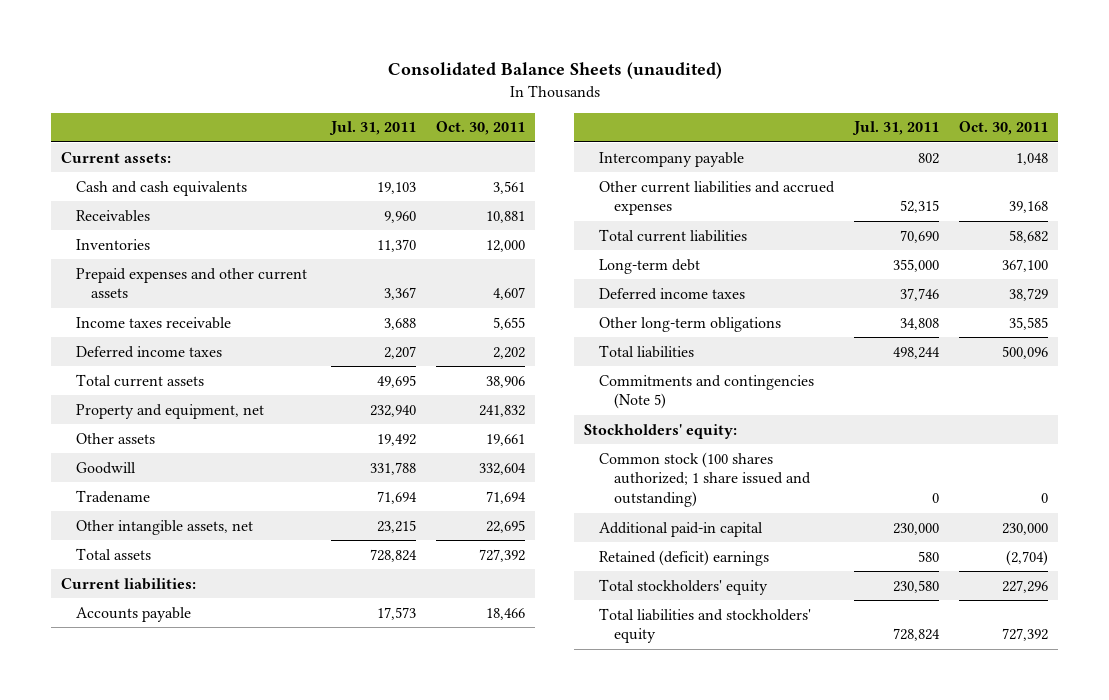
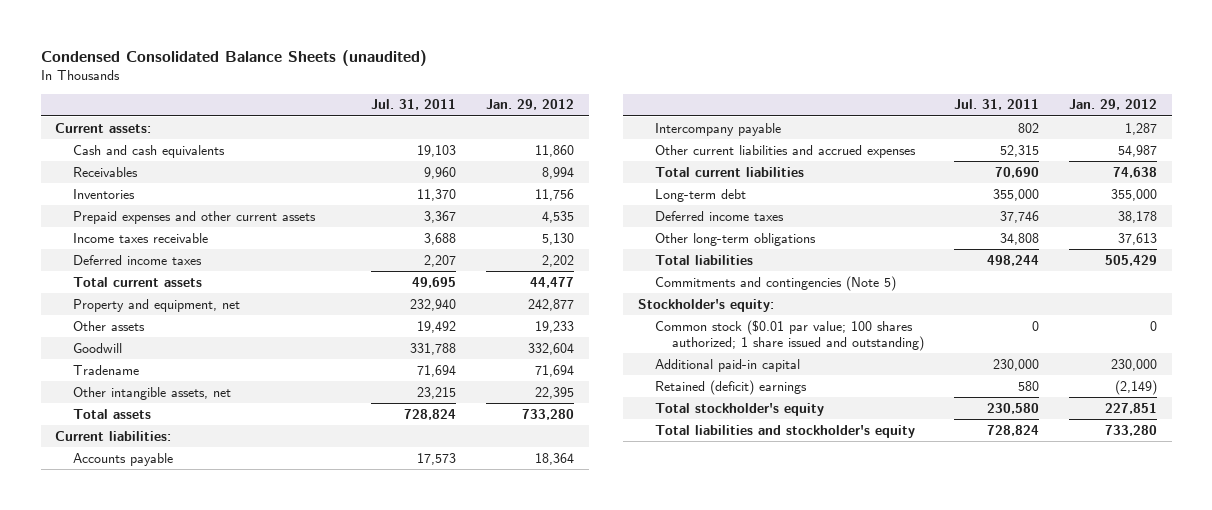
[387,62,722,80] Consolidated Balance Sheets (unaudited) -> [40,49,427,66] Condensed Consolidated Balance Sheets (unaudited)
[435,121,525,136] Oct. 30, 2011 -> none
none -> [486,99,575,111] Jan. 29, 2012
[584,423,738,439] Stockholders' equity: -> [637,298,774,312] Stockholder's equity:
[599,451,812,508] Common stock (100 shares authorized; 1 share issued and outstanding) -> [655,319,925,351] Common stock ($0.01 par value; 100 shares authorized; 1 share issued and outstanding)
[599,578,769,595] Total stockholders' equity -> [655,402,825,416] Total stockholder's equity
[599,607,812,644] Total liabilities and stockholders' equity -> [655,424,916,438] Total liabilities and stockholder's equity

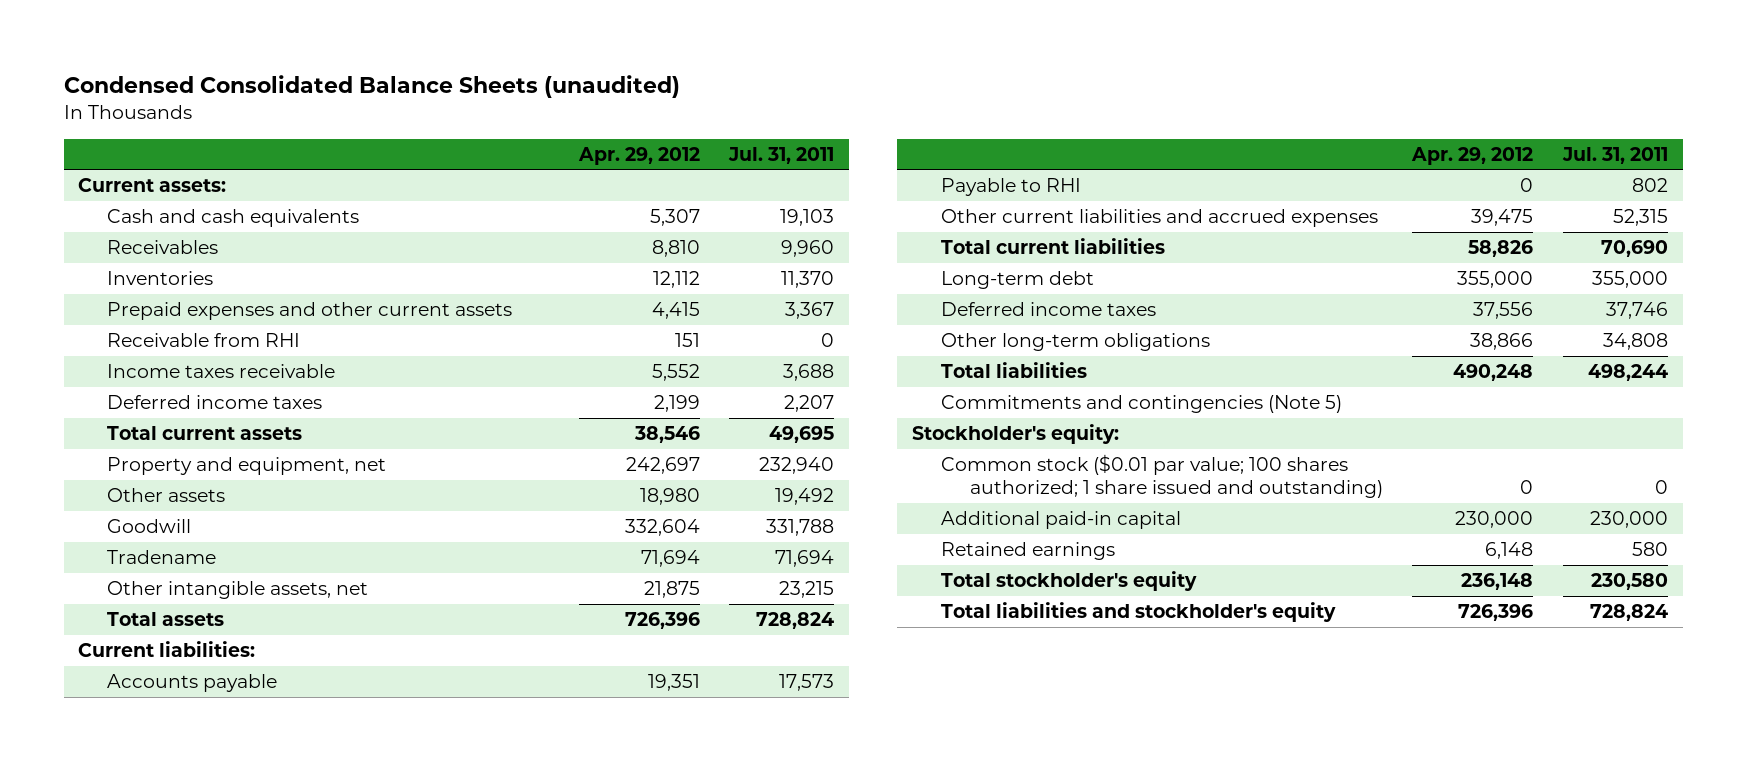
[486,99,575,111] Jan. 29, 2012 -> none
none -> [577,146,700,165] Apr. 29, 2012
none -> [107,333,301,348] Receivable from RHI
[655,122,782,136] Intercompany payable -> none
none -> [940,178,1081,197] Payable to RHI
[655,379,808,395] Retained (deficit) earnings -> [940,542,1115,561] Retained earnings

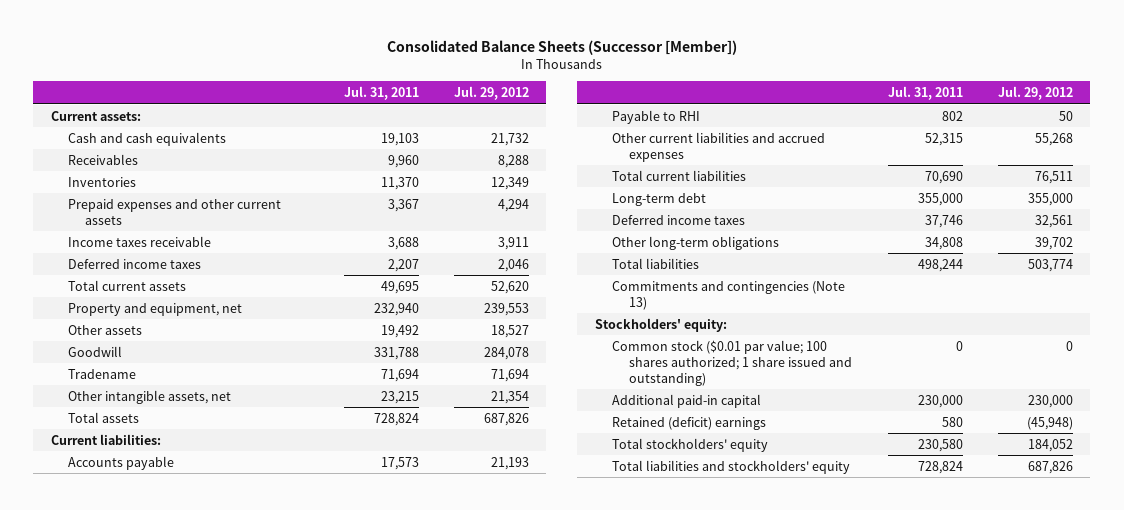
[63,75,680,99] Condensed Consolidated Balance Sheets (unaudited) -> [386,40,737,56] Consolidated Balance Sheets (Successor [Member])
[577,146,700,165] Apr. 29, 2012 -> none
none -> [453,86,529,101] Jul. 29, 2012
[107,333,301,348] Receivable from RHI -> none
[940,395,1342,414] Commitments and contingencies (Note 5) -> [612,280,846,310] Commitments and contingencies (Note 13)
[911,424,1119,445] Stockholder's equity: -> [594,317,727,332] Stockholders' equity:
[940,542,1115,561] Retained earnings -> [612,416,767,430] Retained (deficit) earnings
[940,571,1197,592] Total stockholder's equity -> [612,437,769,452] Total stockholders' equity
[940,602,1336,623] Total liabilities and stockholder's equity -> [612,459,851,474] Total liabilities and stockholders' equity

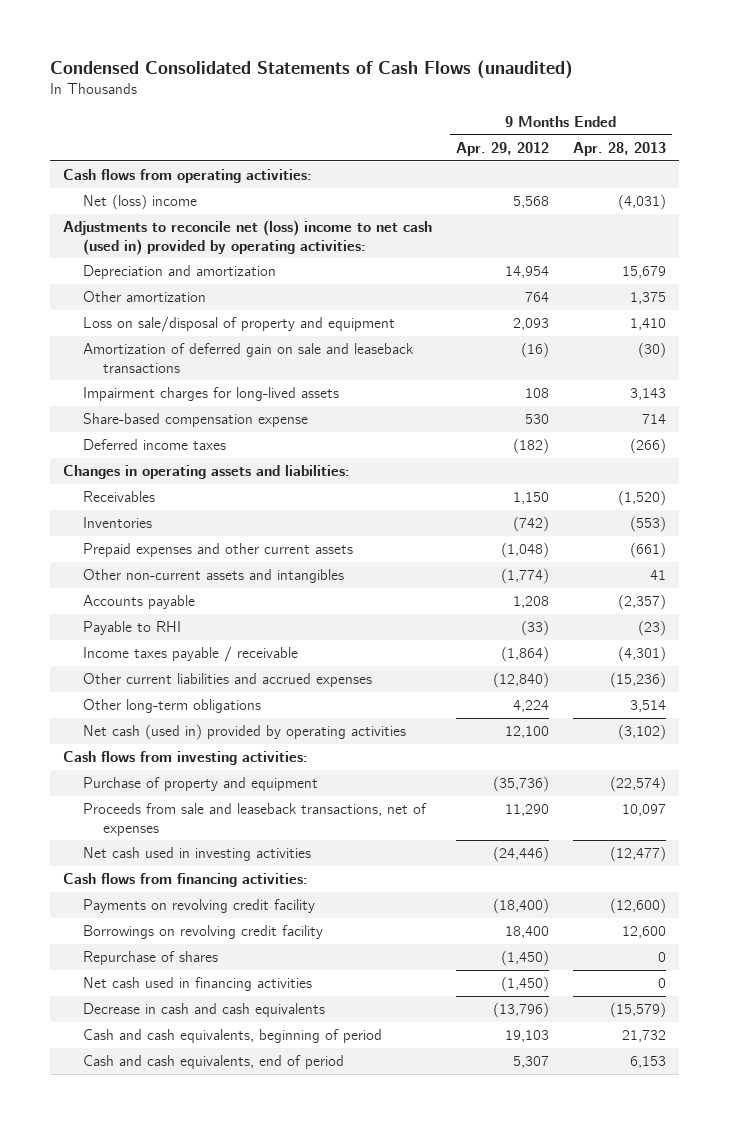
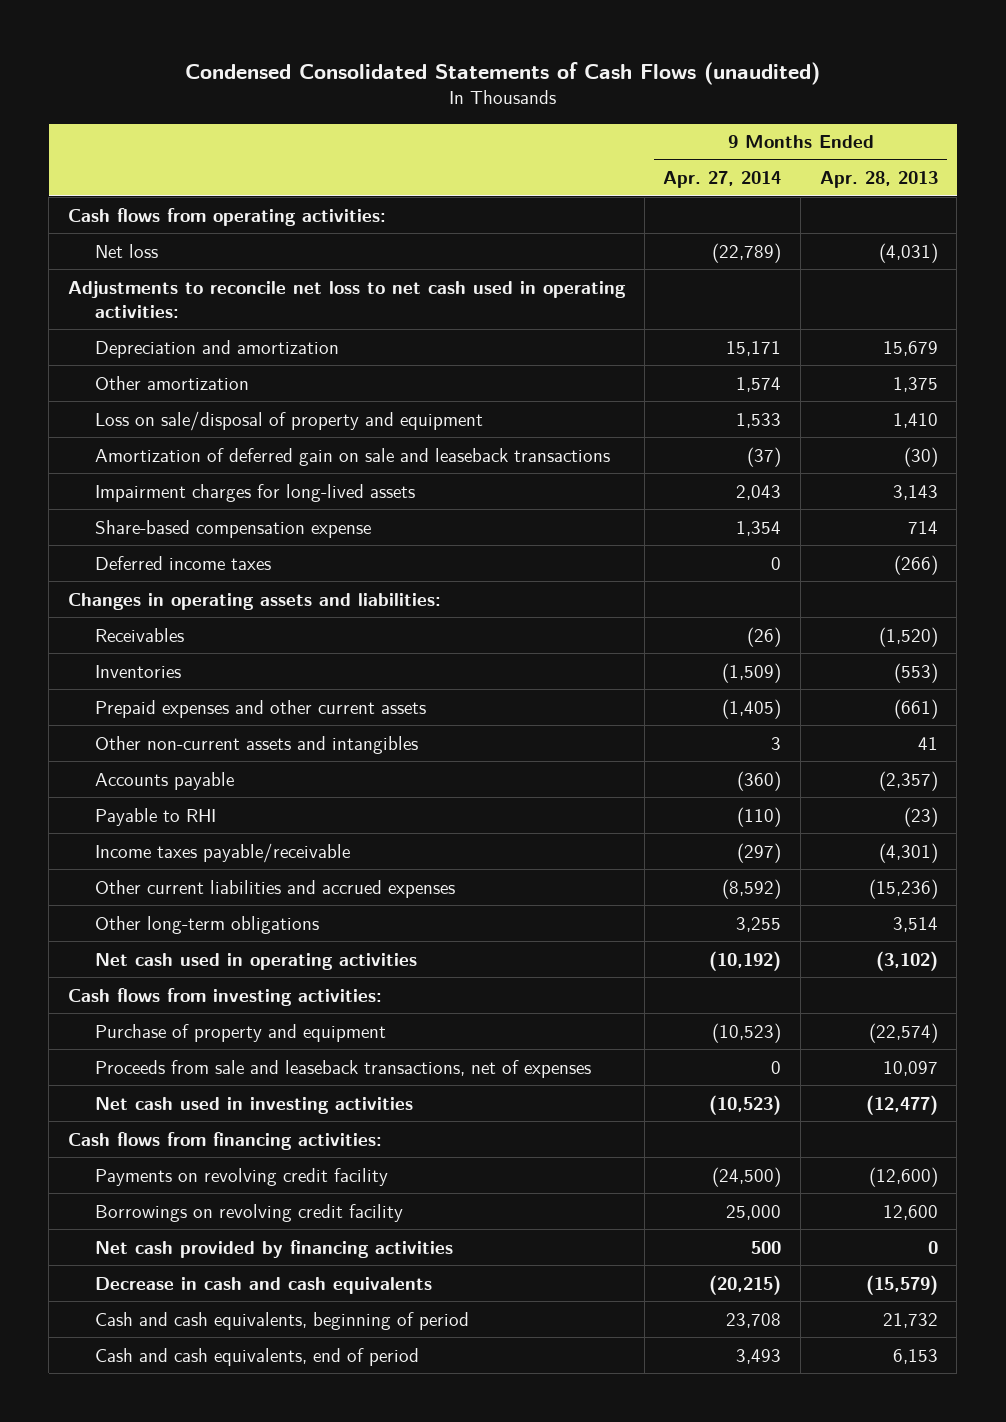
[455,141,549,156] Apr. 29, 2012 -> none
none -> [663,171,782,189] Apr. 27, 2014
[82,193,197,210] Net (loss) income -> [95,243,159,258] Net loss
[62,219,432,255] Adjustments to reconcile net (loss) income to net cash (used in) provided by operating activities: -> [67,280,626,318] Adjustments to reconcile net loss to net cash used in operating activities:
[82,645,298,662] Income taxes payable / receivable -> [95,842,351,863] Income taxes payable/receivable
[82,723,406,740] Net cash (used in) provided by operating activities -> [95,952,418,970] Net cash used in operating activities
[82,950,218,965] Repurchase of shares -> none
[82,976,312,991] Net cash used in financing activities -> [95,1239,454,1258] Net cash provided by financing activities

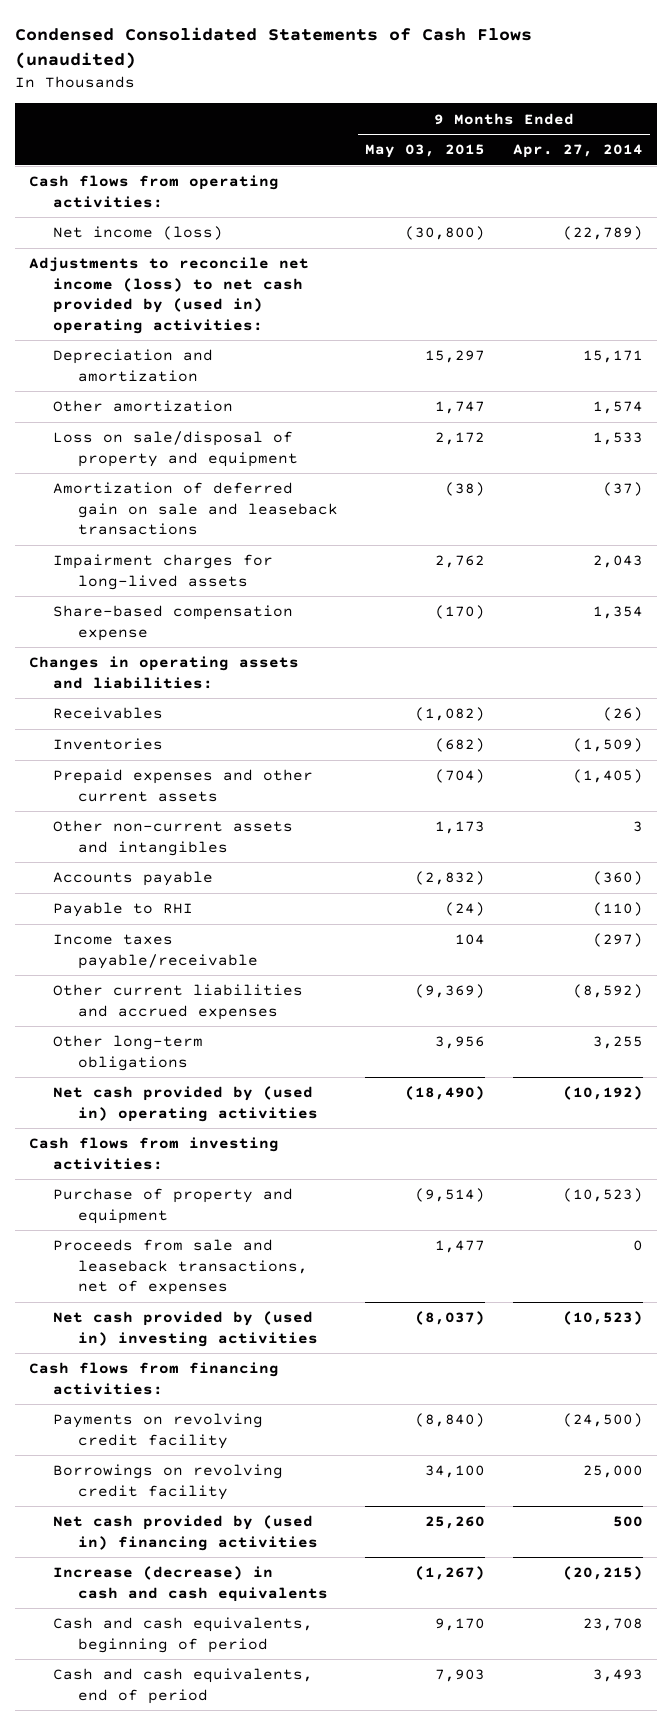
[819,171,938,189] Apr. 28, 2013 -> none
none -> [365,144,486,159] May 03, 2015
[95,243,159,258] Net loss -> [53,226,224,241] Net income (loss)
[67,280,626,318] Adjustments to reconcile net loss to net cash used in operating activities: -> [29,257,310,334] Adjustments to reconcile net income (loss) to net cash provided by (used in) operating activities:
[95,555,272,570] Deferred income taxes -> none
[95,952,418,970] Net cash used in operating activities -> [53,1086,318,1122] Net cash provided by (used in) operating activities
[95,1096,414,1114] Net cash used in investing activities -> [53,1311,318,1347] Net cash provided by (used in) investing activities
[95,1239,454,1258] Net cash provided by financing activities -> [53,1515,318,1551] Net cash provided by (used in) financing activities
[95,1276,433,1294] Decrease in cash and cash equivalents -> [53,1566,328,1602] Increase (decrease) in cash and cash equivalents

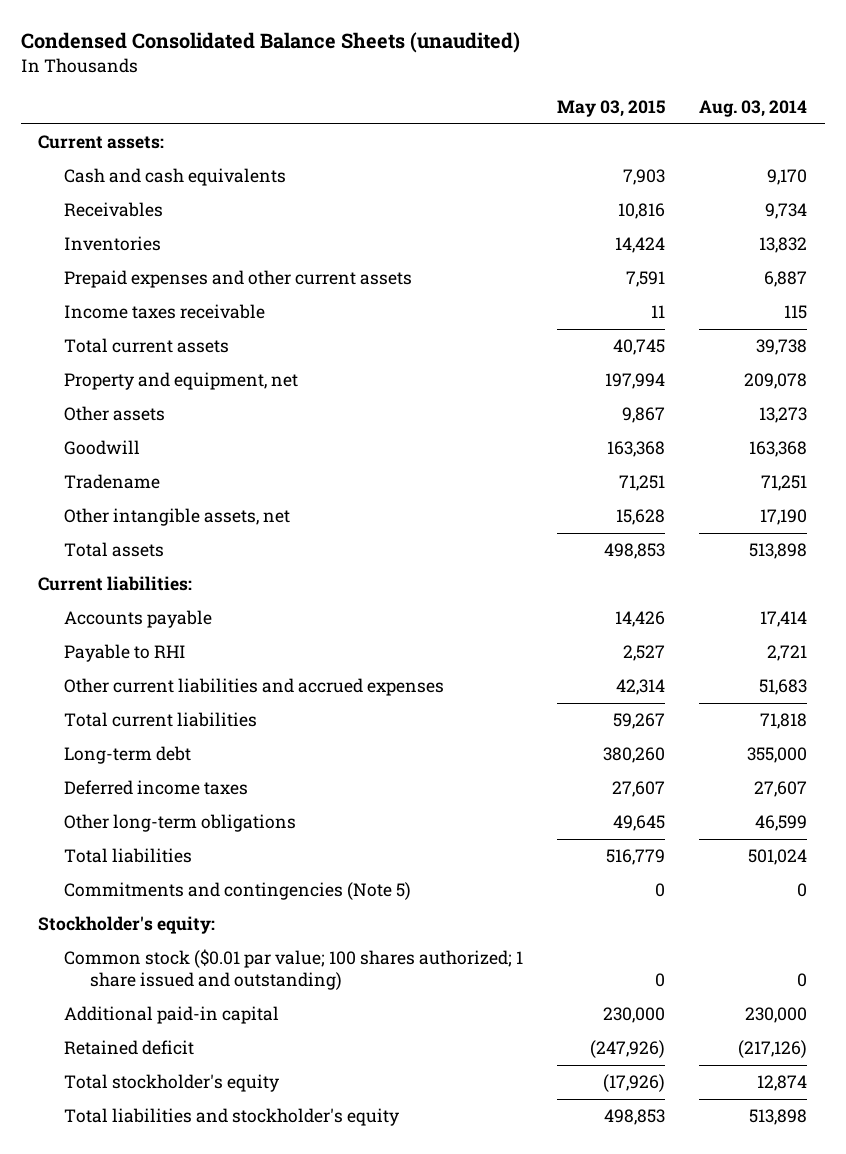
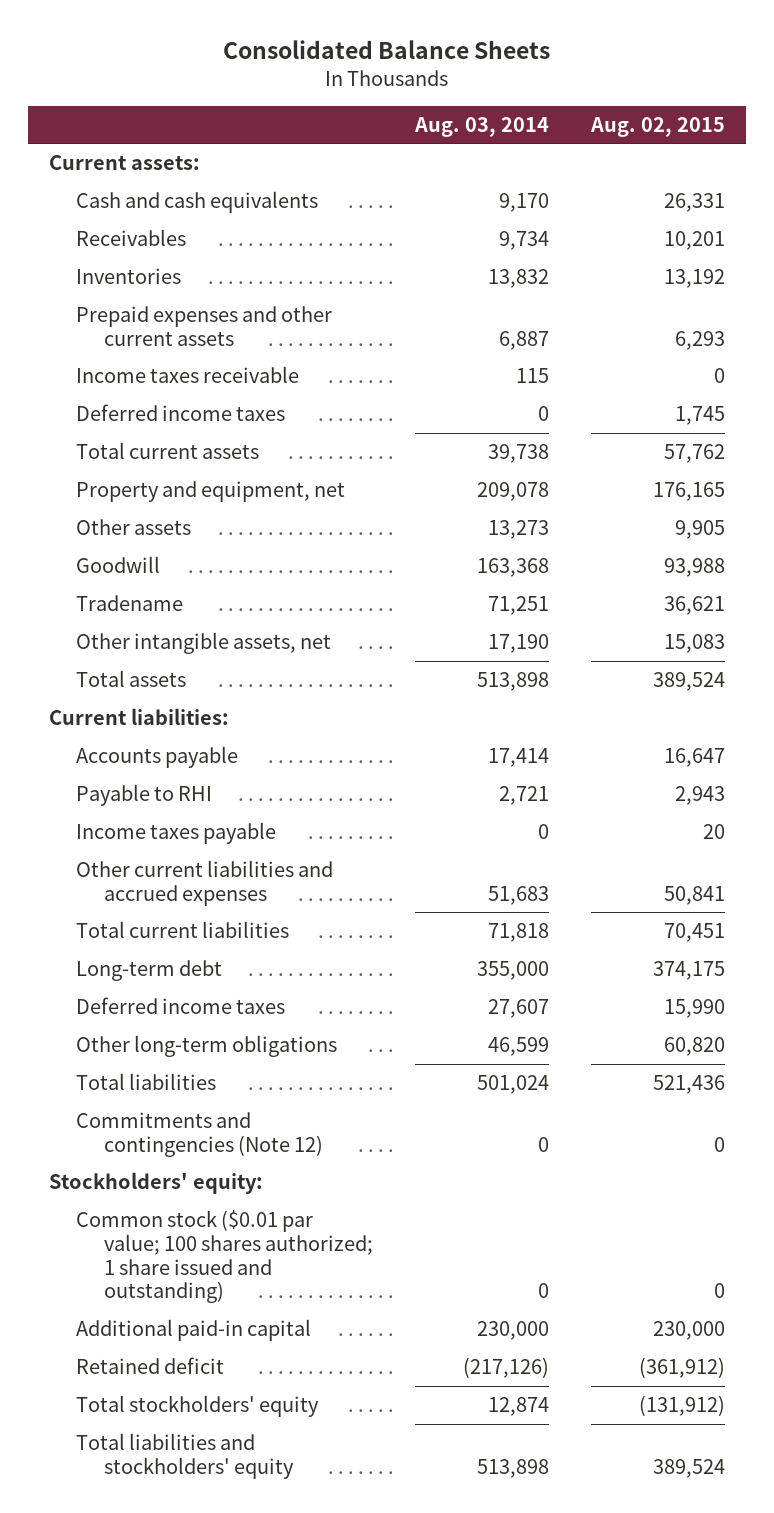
[21,32,521,54] Condensed Consolidated Balance Sheets (unaudited) -> [222,39,550,59] Consolidated Balance Sheets
[557,99,666,117] May 03, 2015 -> none
none -> [590,116,726,137] Aug. 02, 2015
none -> [76,404,286,422] Deferred income taxes
none -> [76,822,277,845] Income taxes payable
[64,882,412,901] Commitments and contingencies (Note 5) -> [76,1112,324,1157] Commitments and contingencies (Note 12)
[38,916,216,935] Stockholder's equity: -> [48,1172,263,1195] Stockholders' equity:
[64,1074,280,1093] Total stockholder's equity -> [76,1395,320,1418] Total stockholders' equity
[64,1108,400,1127] Total liabilities and stockholder's equity -> [76,1433,295,1479] Total liabilities and stockholders' equity

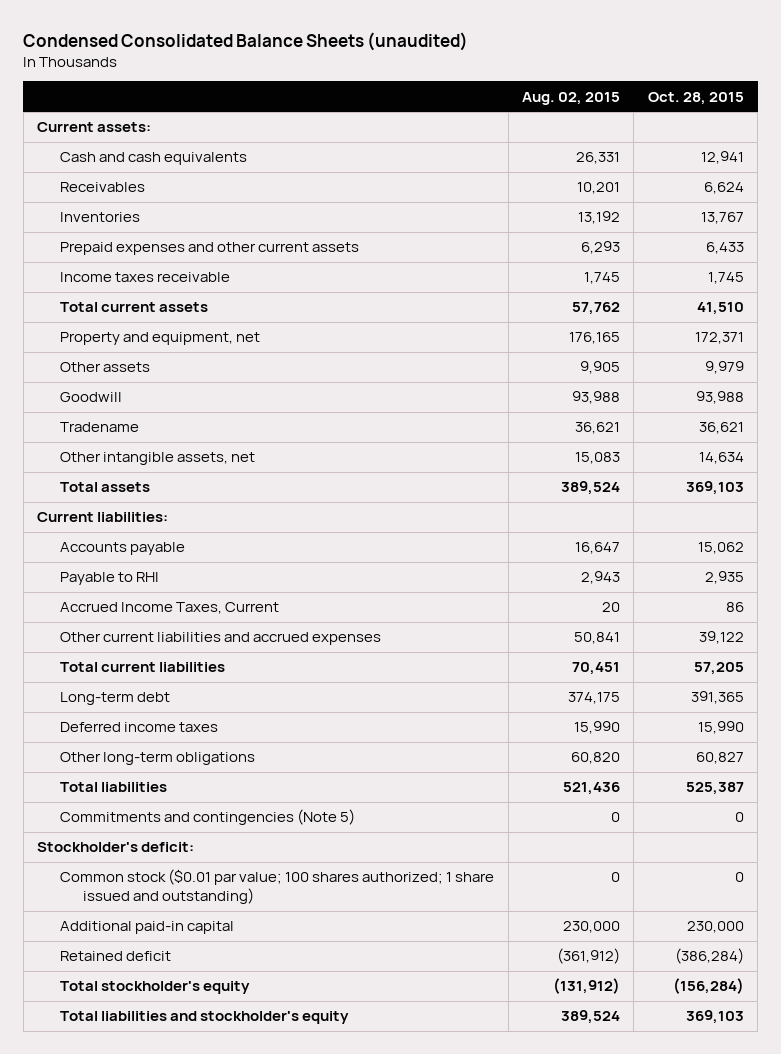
[222,39,550,59] Consolidated Balance Sheets -> [23,31,469,51] Condensed Consolidated Balance Sheets (unaudited)
[414,116,550,137] Aug. 03, 2014 -> none
none -> [647,91,744,105] Oct. 28, 2015
[76,404,286,422] Deferred income taxes -> none
[714,368,726,384] 0 -> [584,272,621,285] 1,745
[76,822,277,845] Income taxes payable -> [60,602,280,615] Accrued Income Taxes, Current
[76,1112,324,1157] Commitments and contingencies (Note 12) -> [60,809,356,826] Commitments and contingencies (Note 5)
[48,1172,263,1195] Stockholders' equity: -> [37,842,195,853] Stockholder's deficit:
[76,1395,320,1418] Total stockholders' equity -> [60,981,251,995] Total stockholder's equity
[76,1433,295,1479] Total liabilities and stockholders' equity -> [60,1011,350,1025] Total liabilities and stockholder's equity

